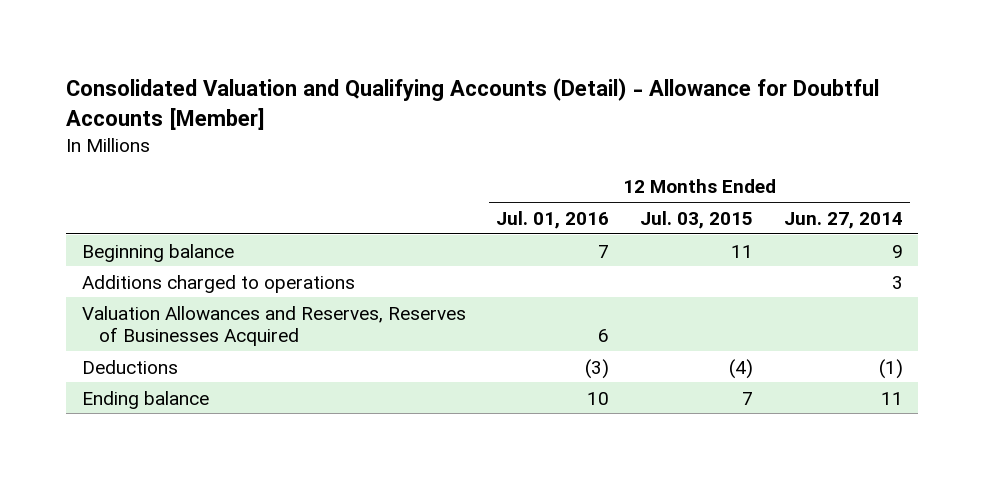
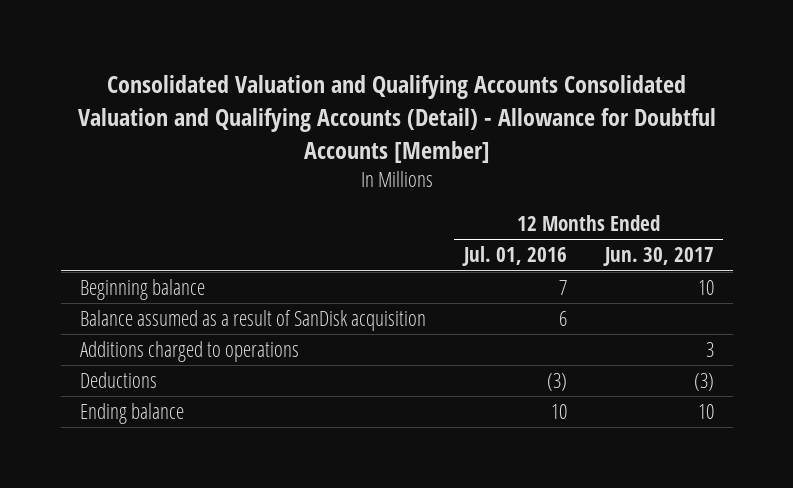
[66,78,880,130] Consolidated Valuation and Qualifying Accounts (Detail) - Allowance for Doubtful Accounts [Member] -> [77,75,716,163] Consolidated Valuation and Qualifying Accounts Consolidated Valuation and Qualifying Accounts (Detail) - Allowance for Doubtful Accounts [Member]
[640,210,754,229] Jul. 03, 2015 -> none
[783,211,903,229] Jun. 27, 2014 -> none
none -> [602,247,714,267] Jun. 30, 2017
none -> [79,310,426,332] Balance assumed as a result of SanDisk acquisition
[81,305,466,346] Valuation Allowances and Reserves, Reserves of Businesses Acquired -> none

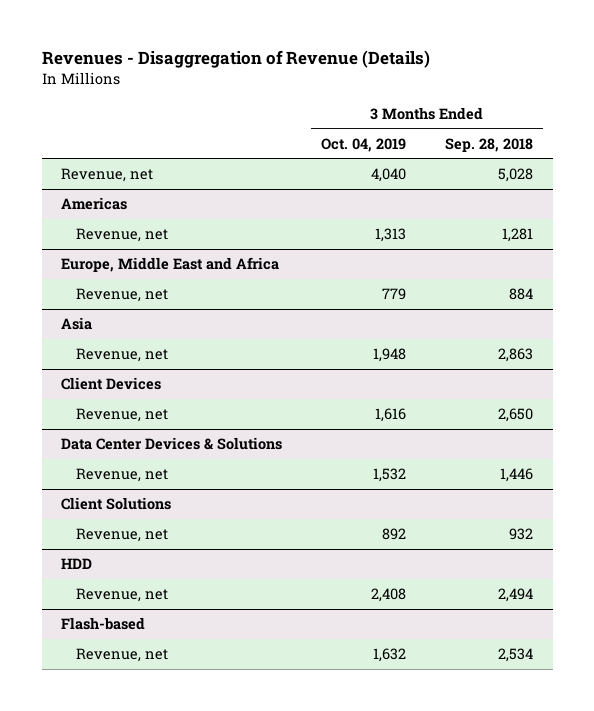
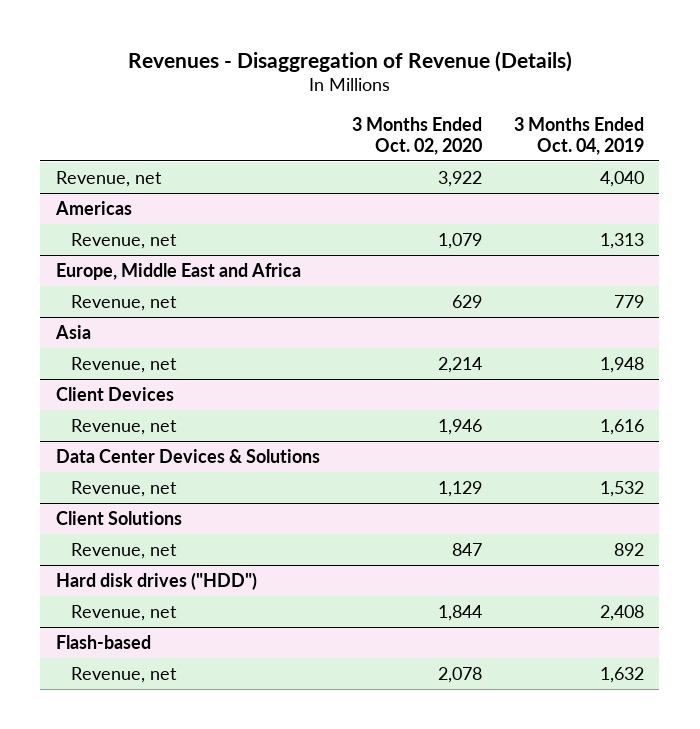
[445,137,534,152] Sep. 28, 2018 -> none
none -> [351,116,482,155] 3 Months Ended Oct. 02, 2020
[61,558,93,570] HDD -> [56,571,258,590] Hard disk drives ("HDD")

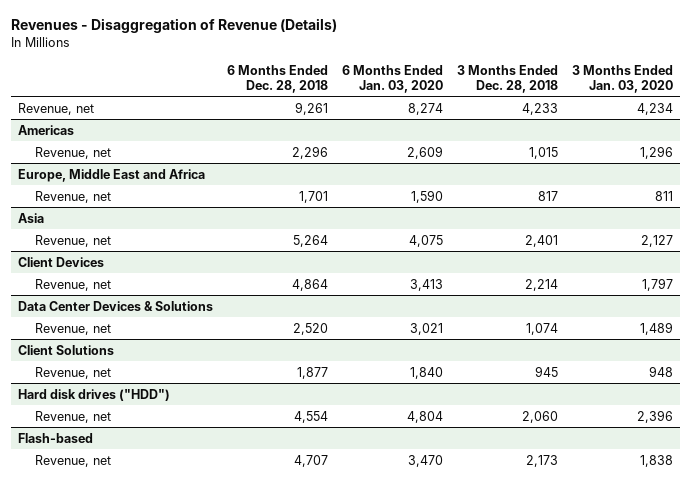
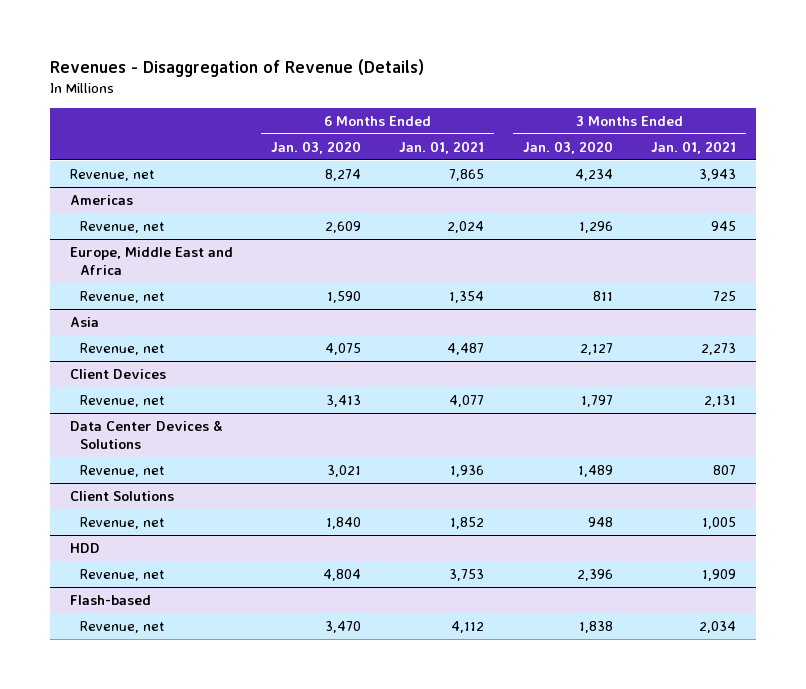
[227,64,329,93] 6 Months Ended Dec. 28, 2018 -> none
[457,64,559,93] 3 Months Ended Dec. 28, 2018 -> none
none -> [399,140,485,154] Jan. 01, 2021
none -> [651,140,737,154] Jan. 01, 2021
[18,388,171,401] Hard disk drives ("HDD") -> [69,543,100,554] HDD

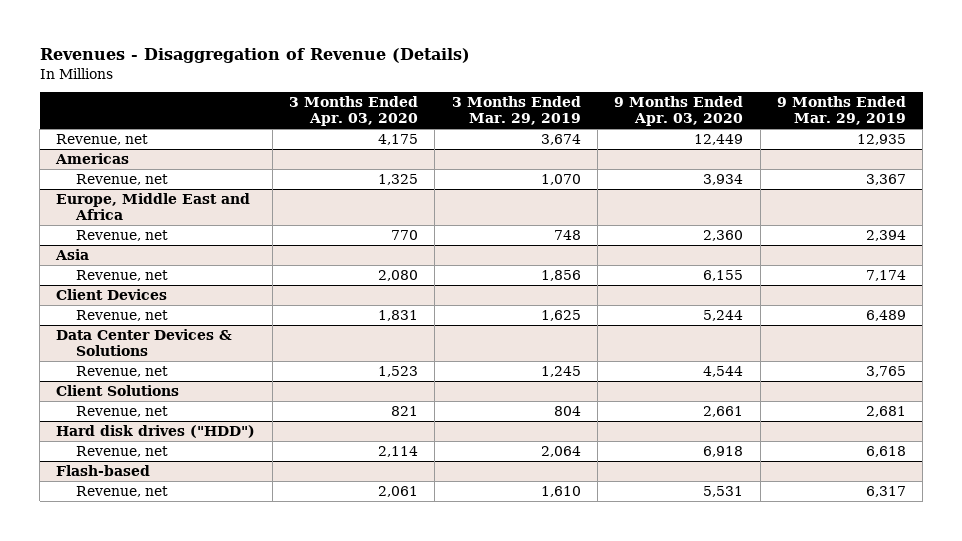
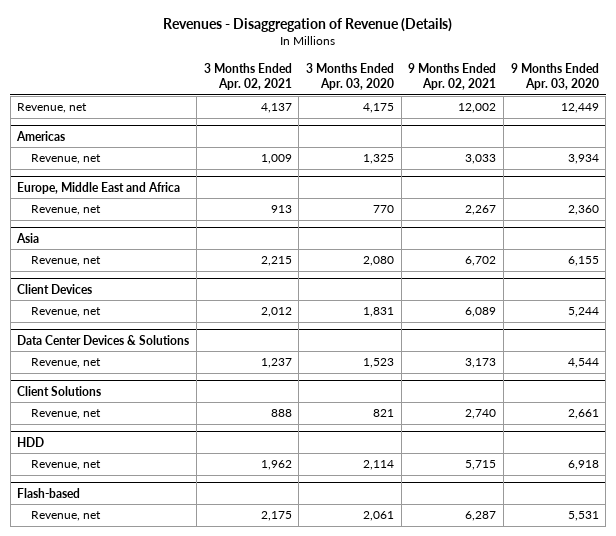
[451,95,581,126] 3 Months Ended Mar. 29, 2019 -> none
[777,95,907,126] 9 Months Ended Mar. 29, 2019 -> none
none -> [203,62,292,91] 3 Months Ended Apr. 02, 2021
none -> [408,62,497,91] 9 Months Ended Apr. 02, 2021
[56,424,256,438] Hard disk drives ("HDD") -> [17,436,45,447] HDD

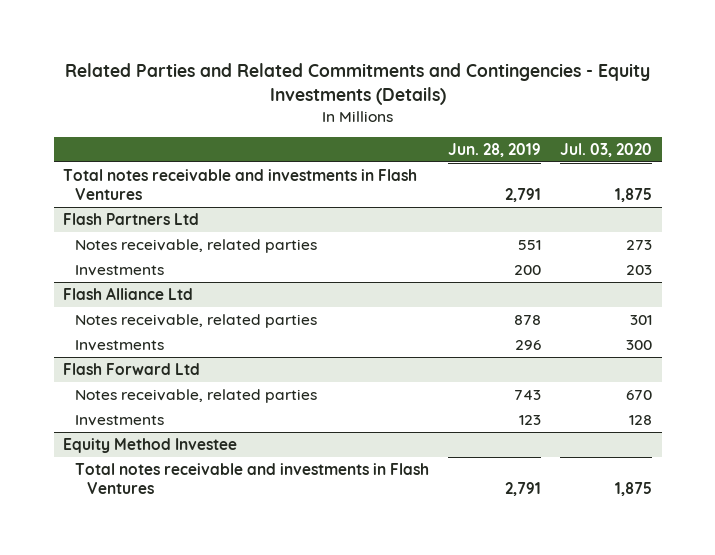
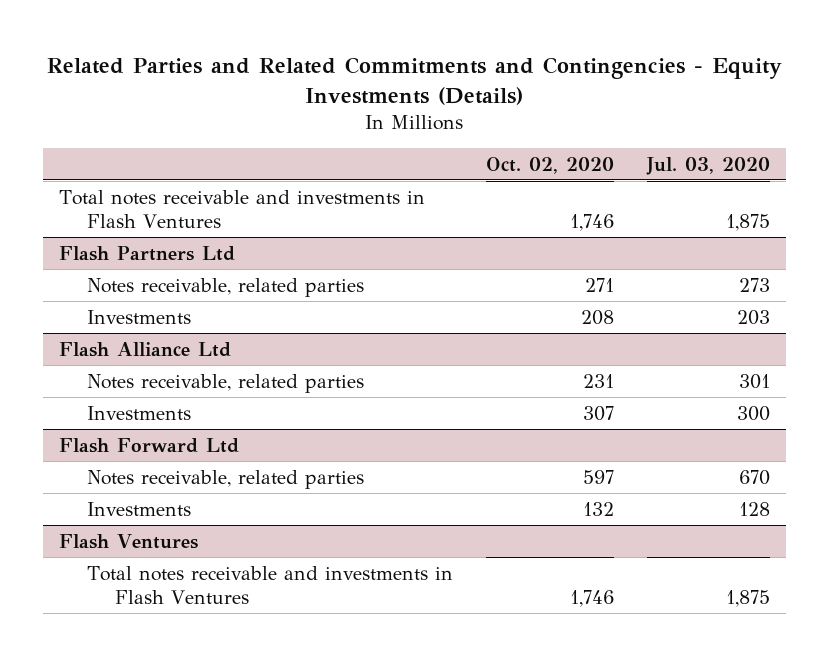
[448,142,542,157] Jun. 28, 2019 -> none
none -> [485,156,614,174] Oct. 02, 2020
[63,437,238,453] Equity Method Investee -> [59,533,199,549] Flash Ventures

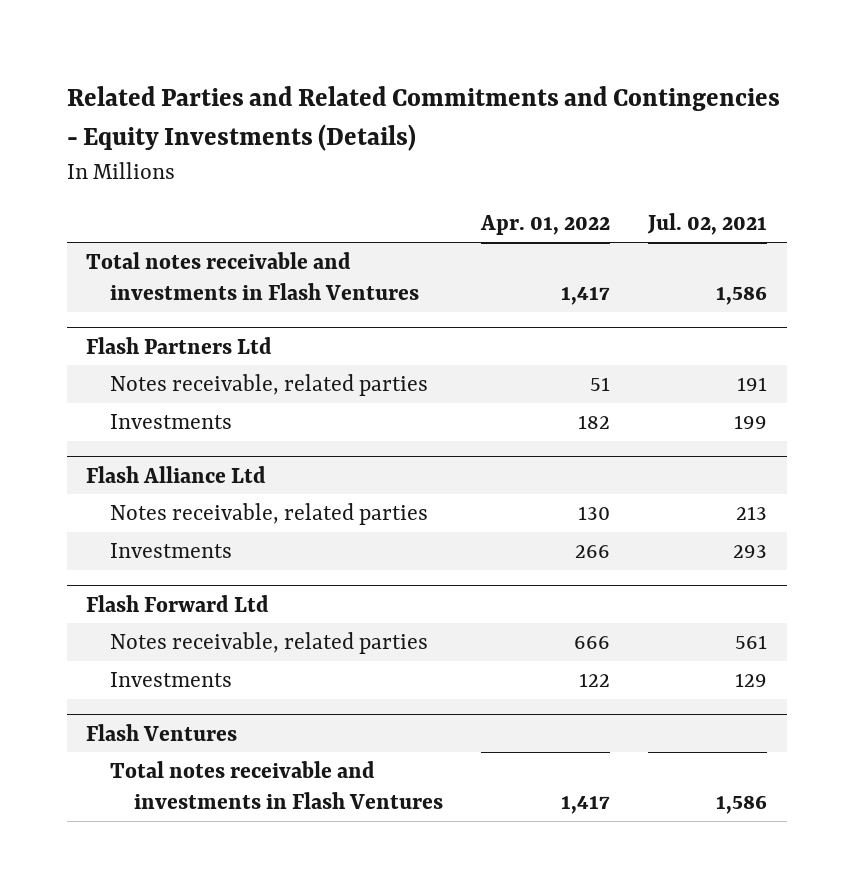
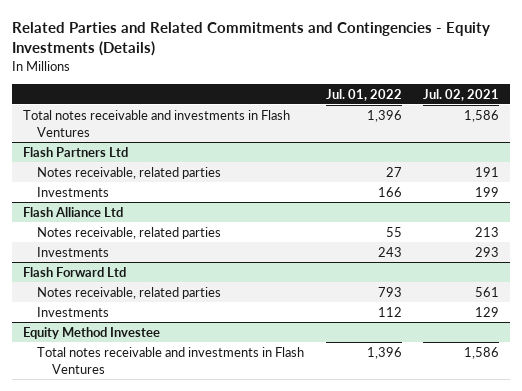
[479,215,610,236] Apr. 01, 2022 -> none
none -> [325,88,402,101] Jul. 01, 2022
[86,723,238,741] Flash Ventures -> [22,326,160,339] Equity Method Investee

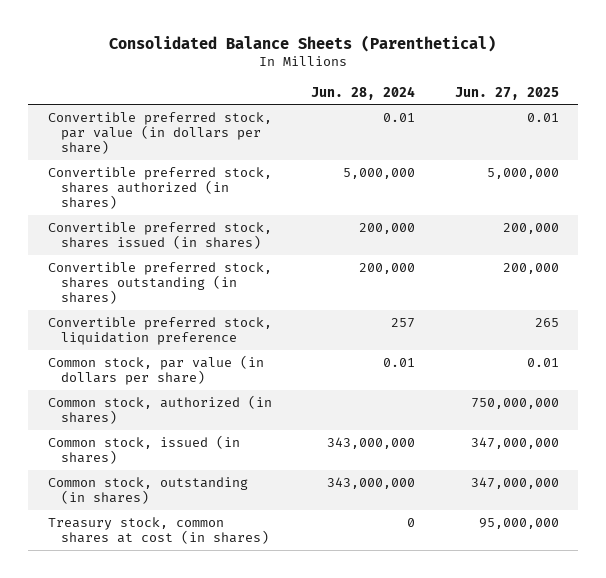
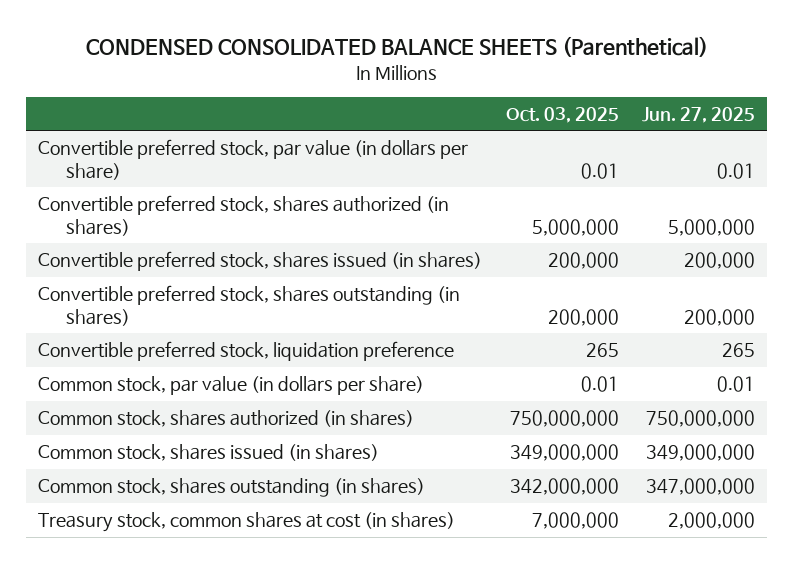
[109,34,497,52] Consolidated Balance Sheets (Parenthetical) -> [85,36,708,58] CONDENSED CONSOLIDATED BALANCE SHEETS (Parenthetical)
[311,85,416,100] Jun. 28, 2024 -> none
none -> [505,107,619,124] Oct. 03, 2025
[47,395,272,425] Common stock, authorized (in shares) -> [38,410,415,428] Common stock, shares authorized (in shares)
[47,435,240,465] Common stock, issued (in shares) -> [38,444,380,462] Common stock, shares issued (in shares)
[470,437,559,450] 347,000,000 -> [646,444,756,462] 349,000,000
[47,477,248,505] Common stock, outstanding (in shares) -> [38,478,426,498] Common stock, shares outstanding (in shares)
[478,518,559,530] 95,000,000 -> [668,512,756,530] 2,000,000

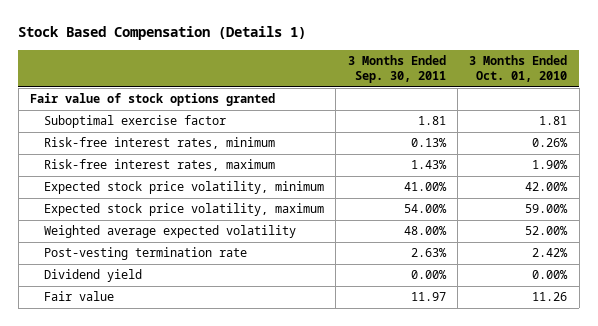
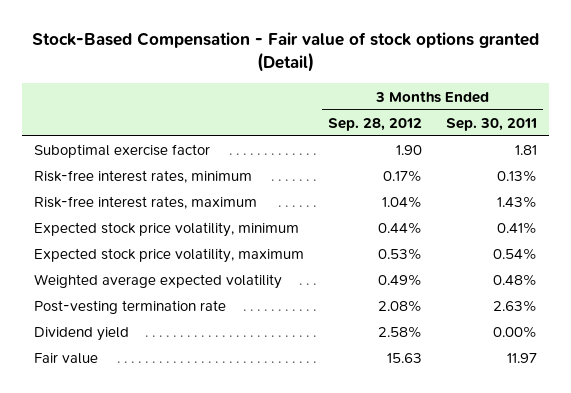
[18,26,307,41] Stock Based Compensation (Details 1) -> [31,32,539,73] Stock-Based Compensation - Fair value of stock options granted (Detail)
[469,54,568,83] 3 Months Ended Oct. 01, 2010 -> none
none -> [328,117,423,131] Sep. 28, 2012
[30,93,276,107] Fair value of stock options granted -> none
[403,182,447,192] 41.00% -> [497,222,538,235] 0.41%
[403,204,447,214] 54.00% -> [493,248,538,261] 0.54%
[403,226,447,236] 48.00% -> [493,274,538,287] 0.48%

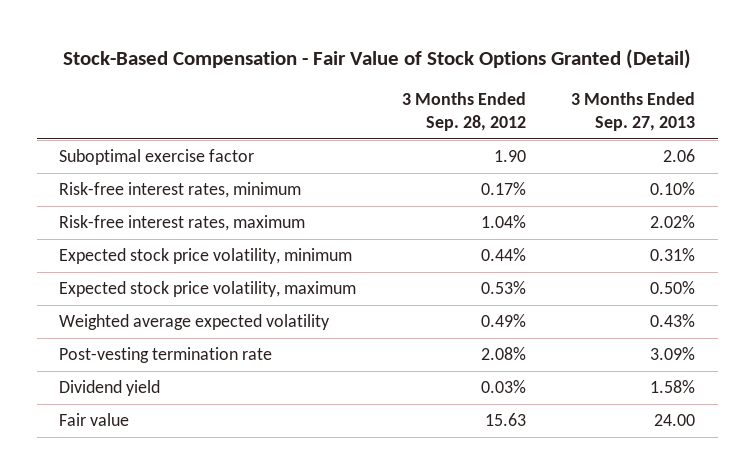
[31,32,539,73] Stock-Based Compensation - Fair value of stock options granted (Detail) -> [63,48,692,69] Stock-Based Compensation - Fair Value of Stock Options Granted (Detail)
[446,117,538,131] Sep. 30, 2011 -> none
none -> [570,92,695,132] 3 Months Ended Sep. 27, 2013
[378,326,423,339] 2.58% -> [480,380,526,394] 0.03%

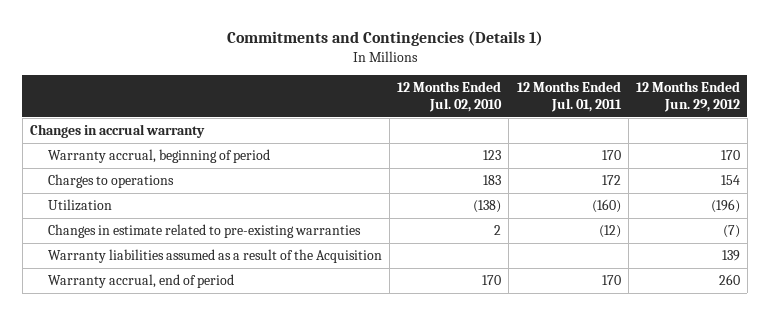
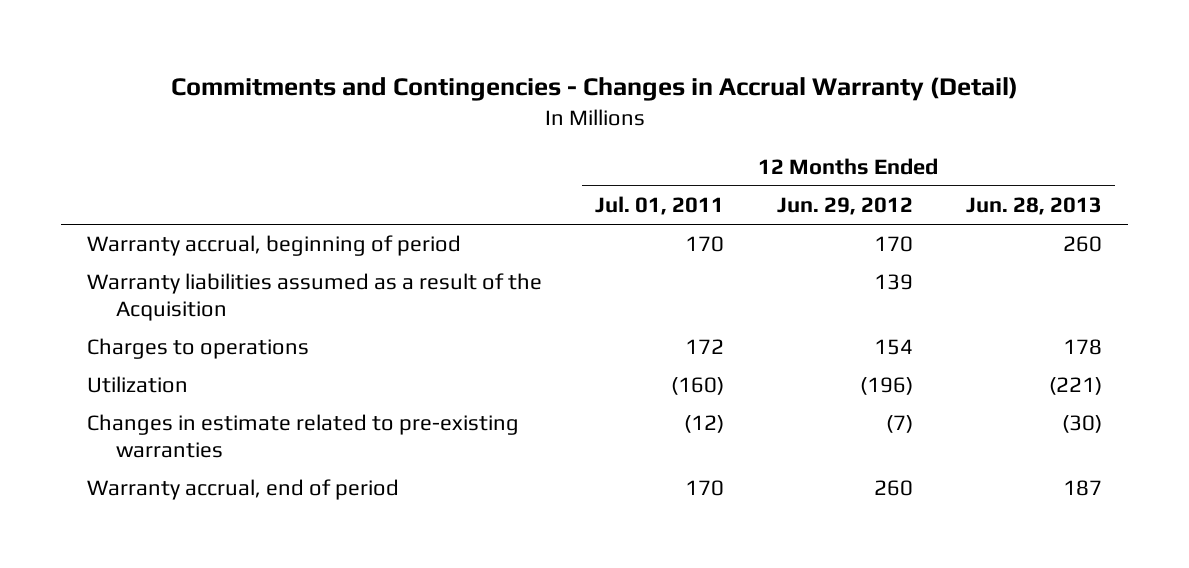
[226,31,543,47] Commitments and Contingencies (Details 1) -> [170,77,1018,102] Commitments and Contingencies - Changes in Accrual Warranty (Detail)
[397,81,503,113] 12 Months Ended Jul. 02, 2010 -> none
none -> [965,197,1102,216] Jun. 28, 2013
[29,124,205,139] Changes in accrual warranty -> none
[48,249,383,264] Warranty liabilities assumed as a result of the Acquisition -> [87,273,543,321] Warranty liabilities assumed as a result of the Acquisition

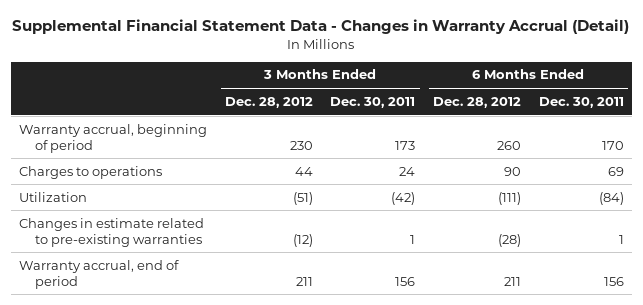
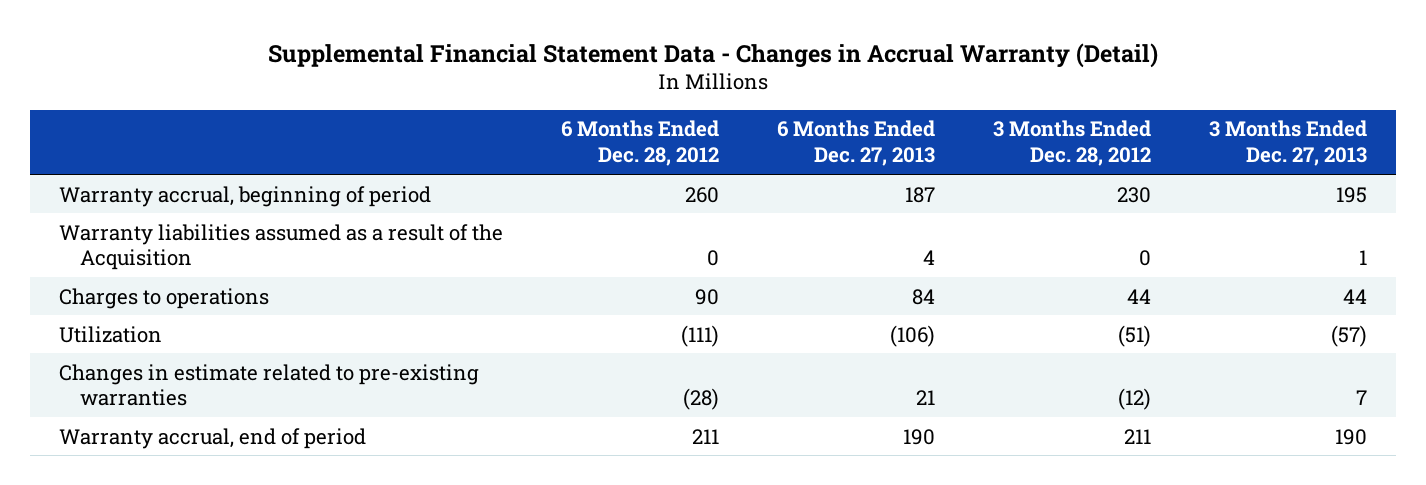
[12,18,630,34] Supplemental Financial Statement Data - Changes in Warranty Accrual (Detail) -> [268,42,1159,68] Supplemental Financial Statement Data - Changes in Accrual Warranty (Detail)
[330,96,416,108] Dec. 30, 2011 -> none
[538,96,624,108] Dec. 30, 2011 -> none
none -> [777,120,936,167] 6 Months Ended Dec. 27, 2013
none -> [1209,120,1368,167] 3 Months Ended Dec. 27, 2013
none -> [58,223,503,271] Warranty liabilities assumed as a result of the Acquisition

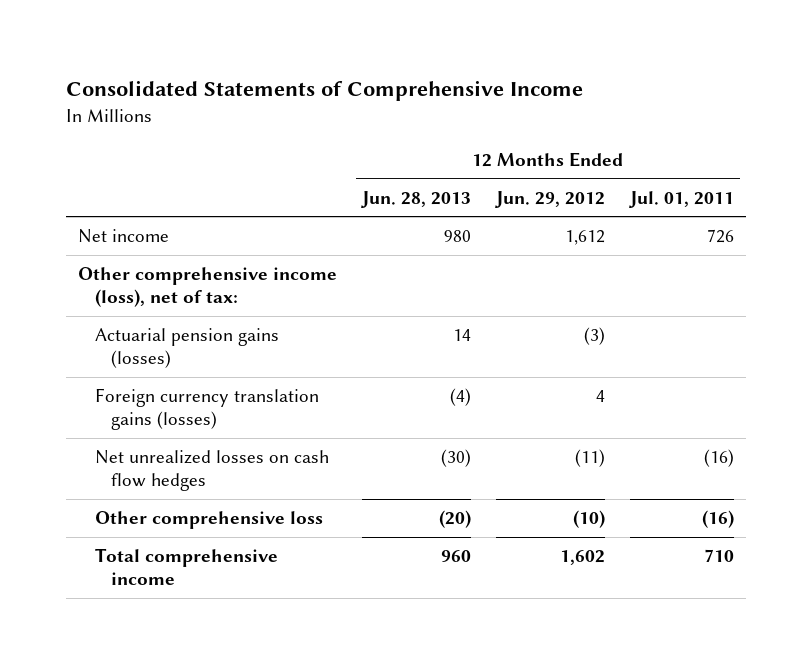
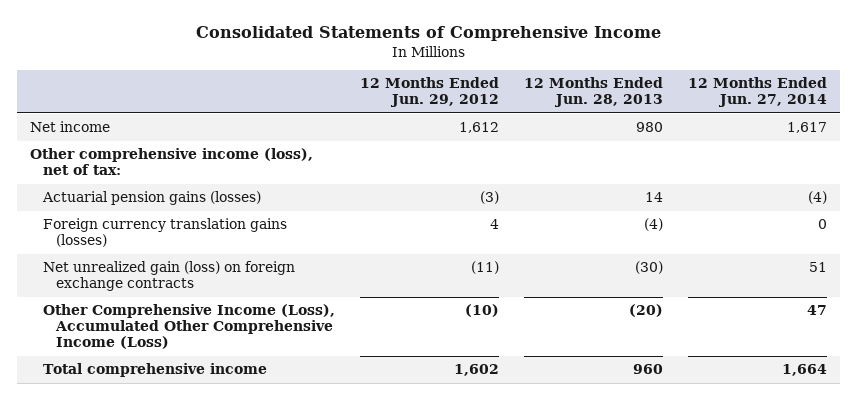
[628,190,734,208] Jul. 01, 2011 -> none
none -> [688,77,828,108] 12 Months Ended Jun. 27, 2014
[94,450,329,491] Net unrealized losses on cash flow hedges -> [42,261,295,292] Net unrealized gain (loss) on foreign exchange contracts
[94,511,323,530] Other comprehensive loss -> [42,304,335,350] Other Comprehensive Income (Loss), Accumulated Other Comprehensive Income (Loss)

